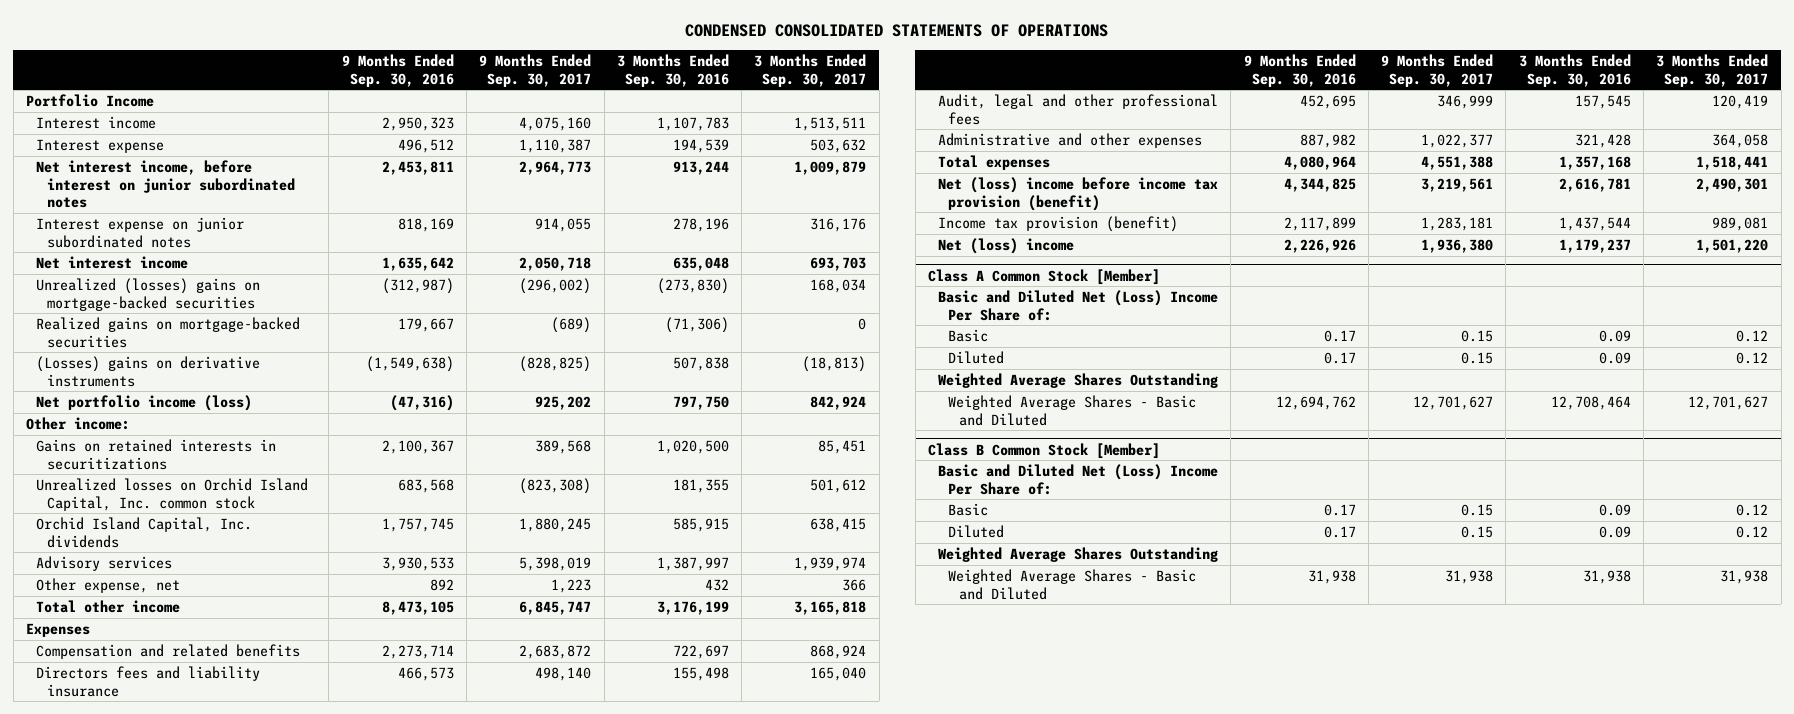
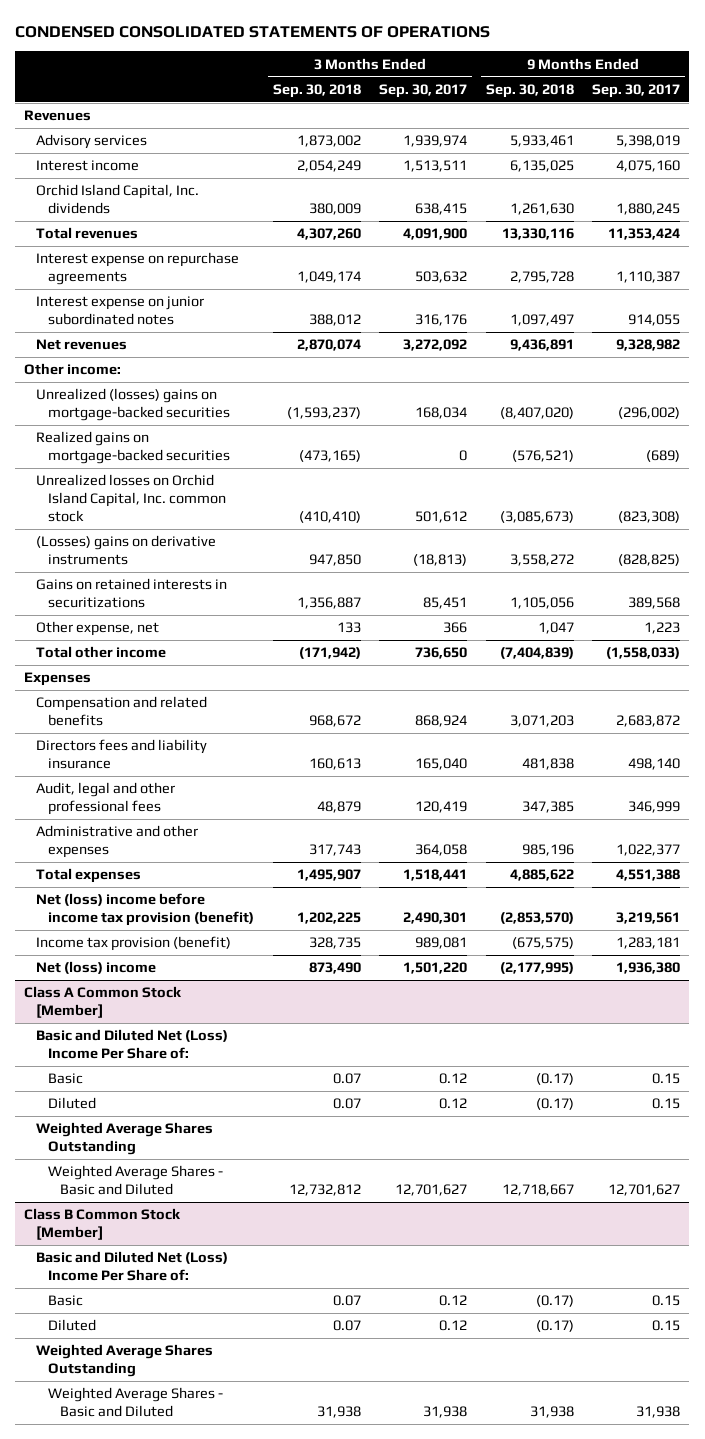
[341,53,454,87] 9 Months Ended Sep. 30, 2016 -> none
[616,53,729,87] 3 Months Ended Sep. 30, 2016 -> none
none -> [272,83,361,98] Sep. 30, 2018
none -> [485,83,574,98] Sep. 30, 2018
[25,93,154,107] Portfolio Income -> none
none -> [24,110,92,122] Revenues
[36,555,173,571] Advisory services -> [36,134,148,150] Advisory services
[36,159,295,209] Net interest income, before interest on junior subordinated notes -> none
[36,516,253,548] Orchid Island Capital, Inc. dividends -> [36,184,200,215] Orchid Island Capital, Inc. dividends
none -> [36,227,139,240] Total revenues
[36,138,165,153] Interest expense -> [36,252,240,286] Interest expense on repurchase agreements
[36,255,189,269] Net interest income -> none
none -> [36,339,128,351] Net revenues
[25,416,130,430] Other income: -> [24,363,122,376] Other income:
[36,477,309,511] Unrealized losses on Orchid Island Capital, Inc. common stock -> [36,474,227,523] Unrealized losses on Orchid Island Capital, Inc. common stock
[36,394,253,411] Net portfolio income (loss) -> none
[519,600,592,615] 6,845,747 -> [606,647,681,660] (1,558,033)
[794,600,867,615] 3,165,818 -> [415,647,468,660] 736,650

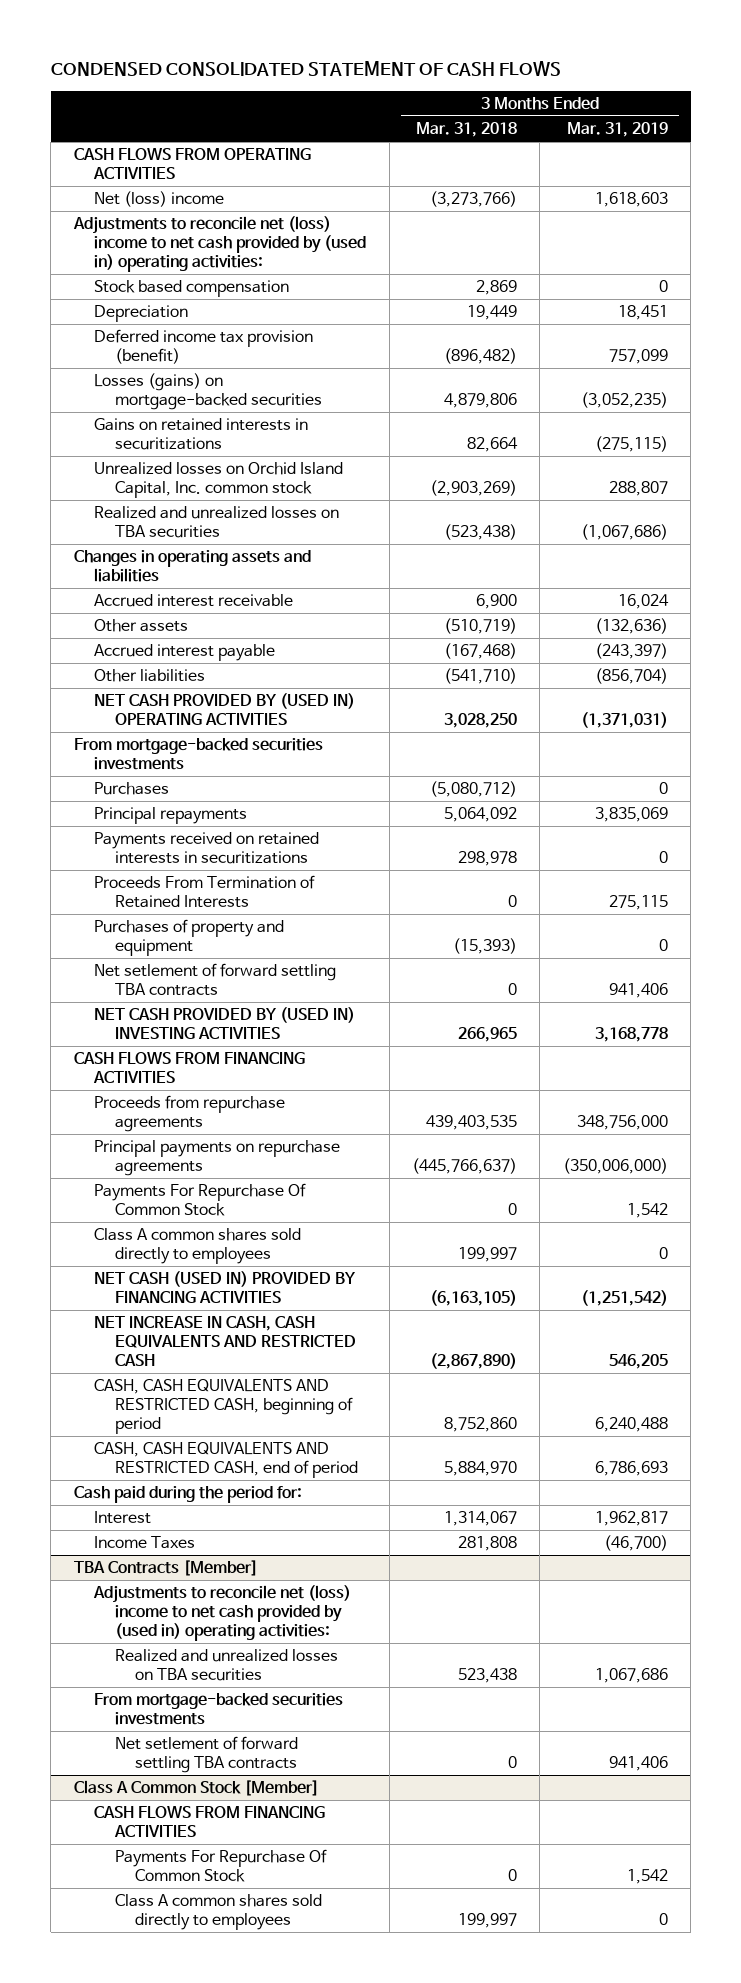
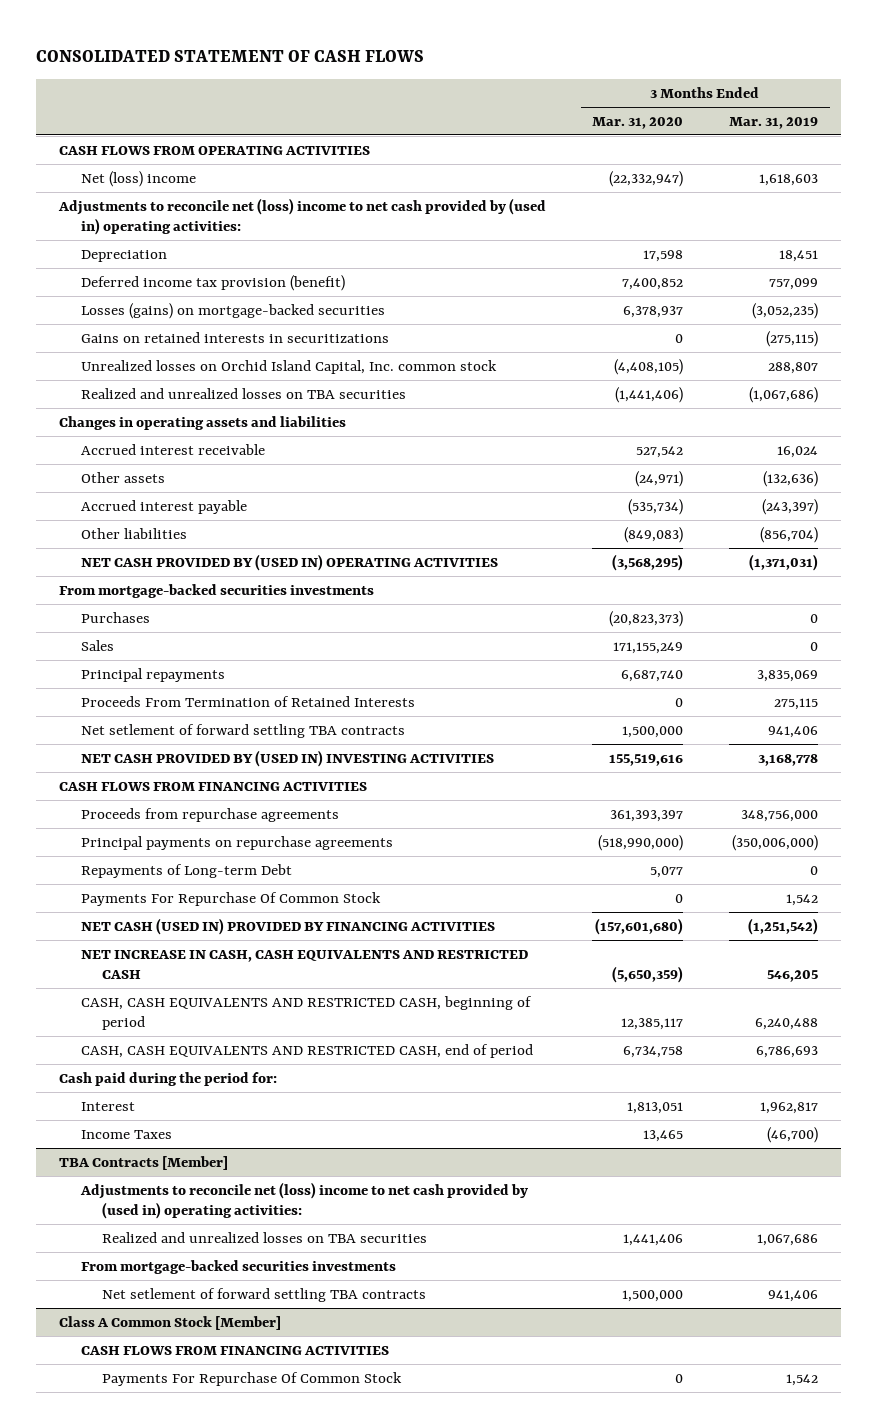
[50,60,561,76] CONDENSED CONSOLIDATED STATEMENT OF CASH FLOWS -> [35,50,424,63] CONSOLIDATED STATEMENT OF CASH FLOWS
[415,122,517,138] Mar. 31, 2018 -> none
none -> [592,116,684,129] Mar. 31, 2020
[94,280,290,298] Stock based compensation -> none
none -> [80,639,114,651] Sales
[94,832,320,865] Payments received on retained interests in securitizations -> none
[94,919,285,957] Purchases of property and equipment -> none
none -> [80,863,292,878] Repayments of Long-term Debt
[94,1228,302,1265] Class A common shares sold directly to employees -> none
[114,1894,322,1931] Class A common shares sold directly to employees -> none

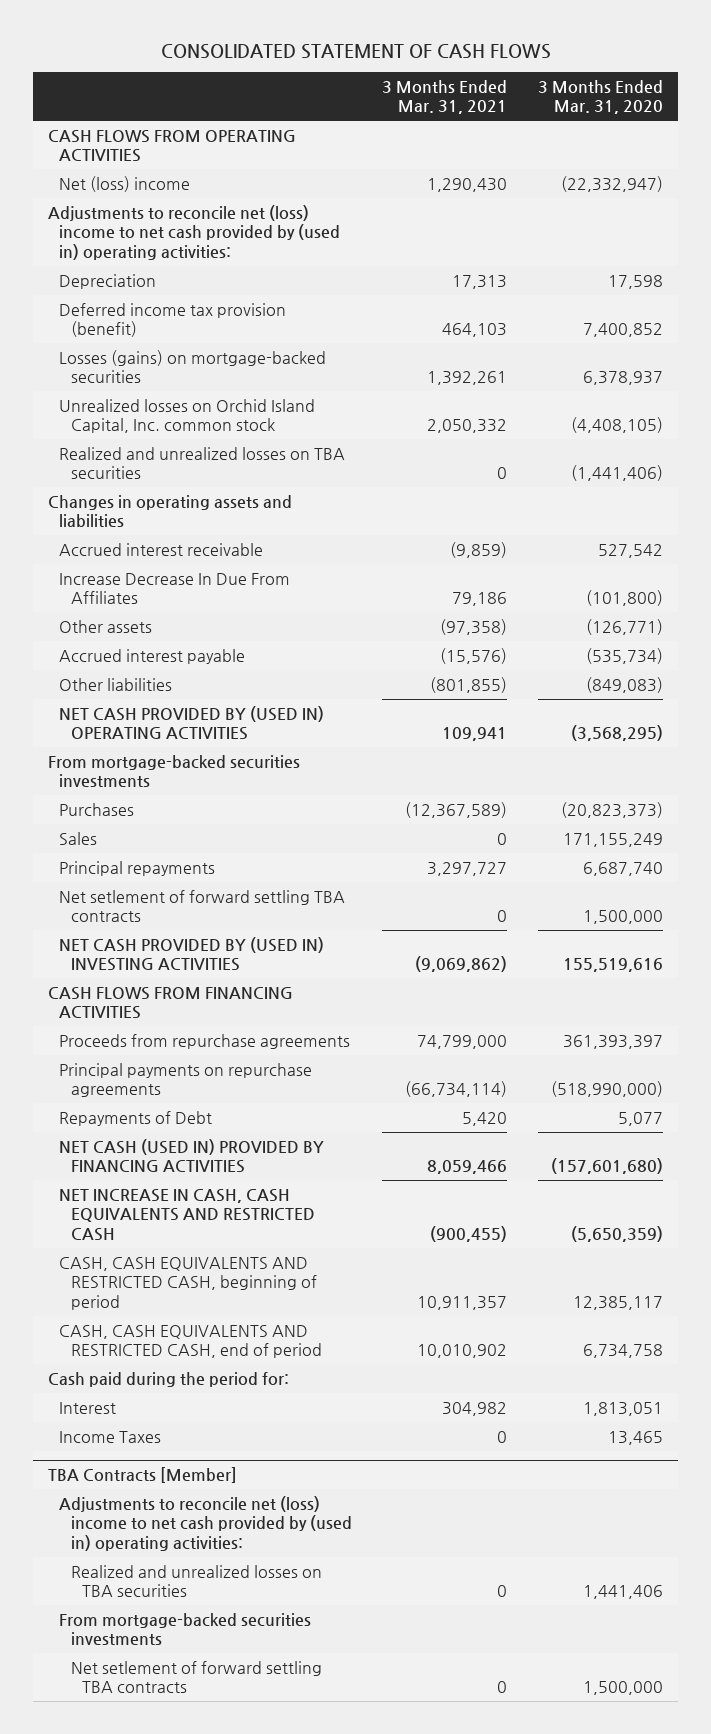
[729,116,819,129] Mar. 31, 2019 -> none
none -> [382,79,508,115] 3 Months Ended Mar. 31, 2021
[80,331,389,343] Gains on retained interests in securitizations -> none
none -> [59,572,291,605] Increase Decrease In Due From Affiliates
[635,470,684,487] (24,971) -> [585,618,663,635] (126,771)
[80,695,415,707] Proceeds From Termination of Retained Interests -> none
[80,891,381,906] Payments For Repurchase Of Common Stock -> none
[80,863,292,878] Repayments of Long-term Debt -> [59,1110,213,1126] Repayments of Debt
[58,1315,281,1330] Class A Common Stock [Member] -> none
[80,1345,389,1355] CASH FLOWS FROM FINANCING ACTIVITIES -> none
[102,1371,403,1386] Payments For Repurchase Of Common Stock -> none

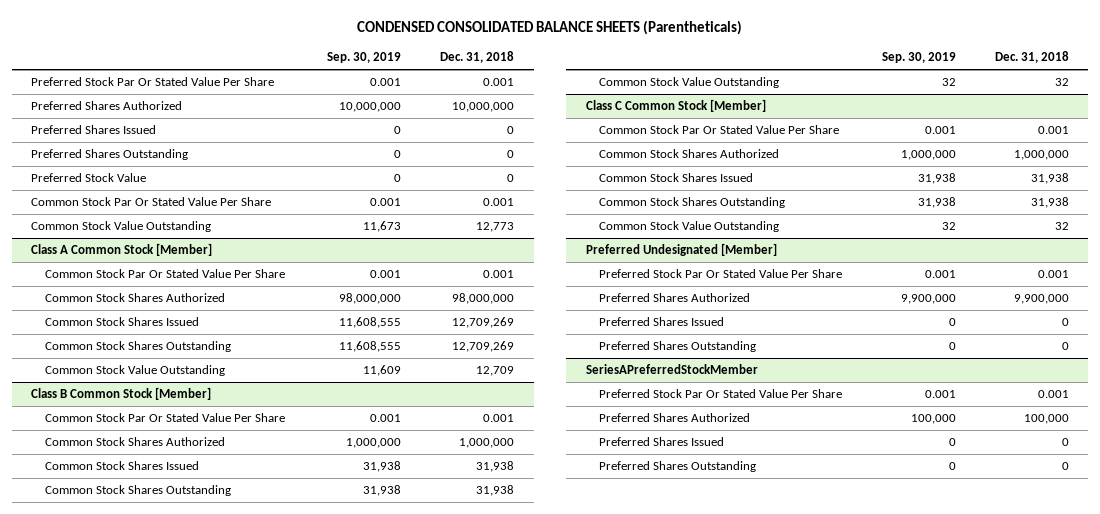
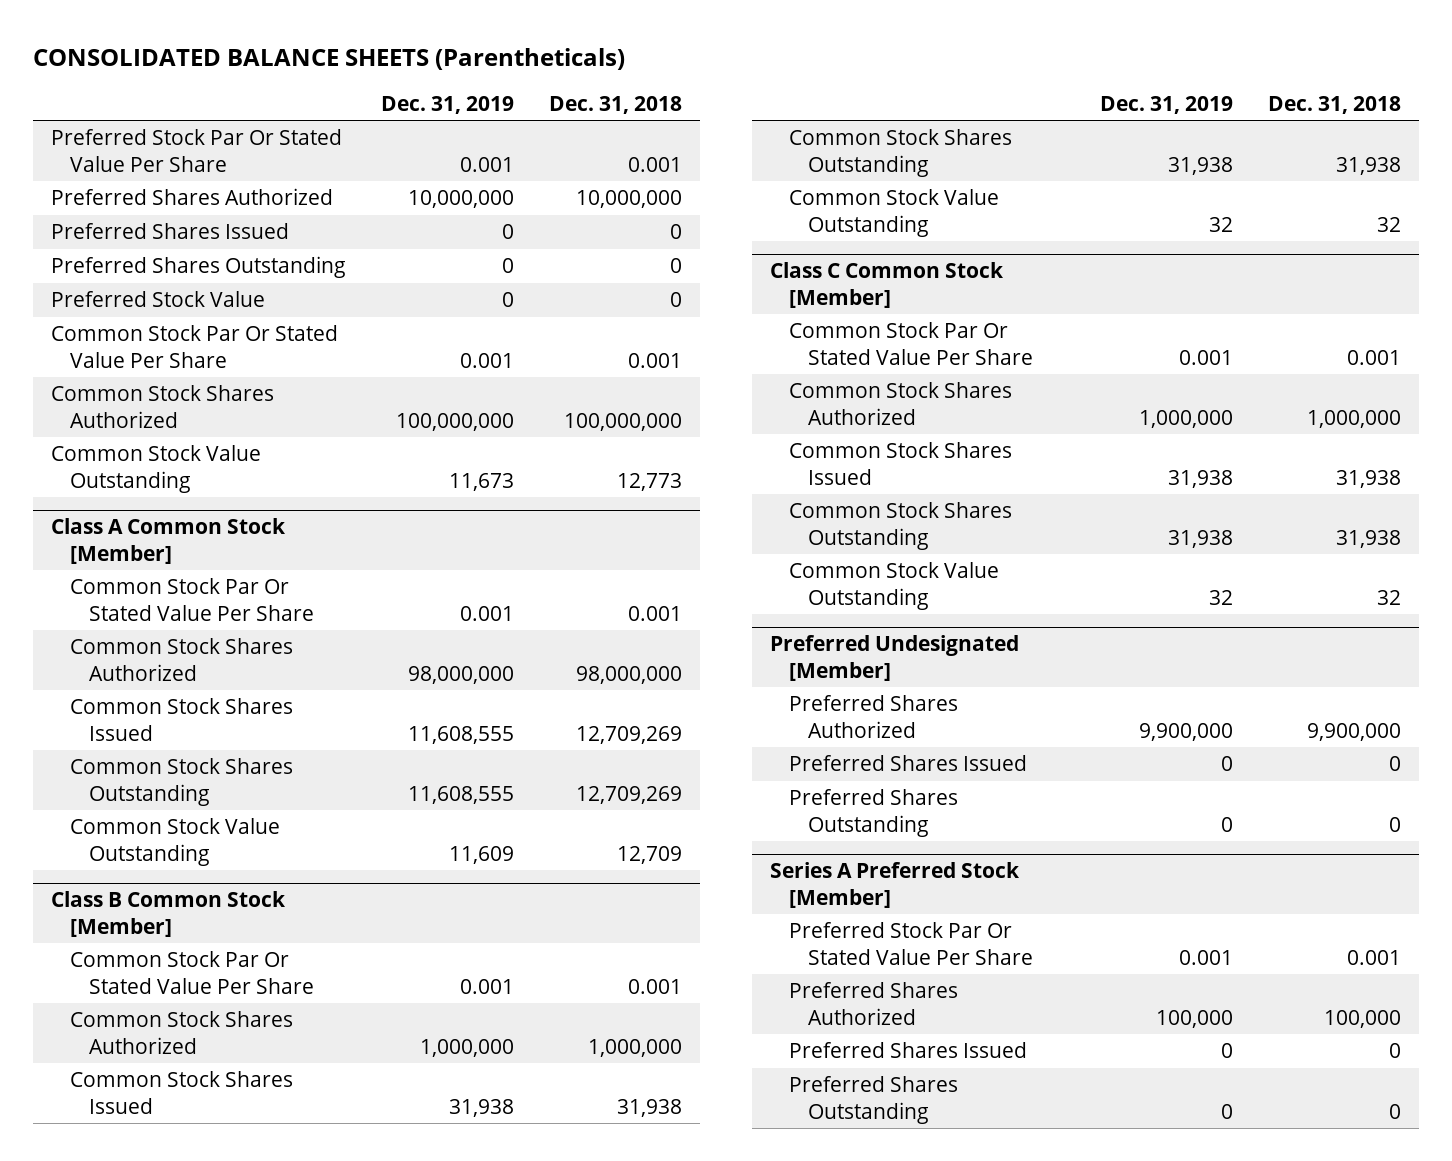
[357,20,743,36] CONDENSED CONSOLIDATED BALANCE SHEETS (Parentheticals) -> [32,47,625,70] CONSOLIDATED BALANCE SHEETS (Parentheticals)
[327,52,402,64] Sep. 30, 2019 -> none
none -> [380,95,514,114] Dec. 31, 2019
none -> [50,385,274,428] Common Stock Shares Authorized
[599,269,843,279] Preferred Stock Par Or Stated Value Per Share -> none
[585,364,758,375] SeriesAPreferredStockMember -> [769,862,1020,908] Series A Preferred Stock [Member]

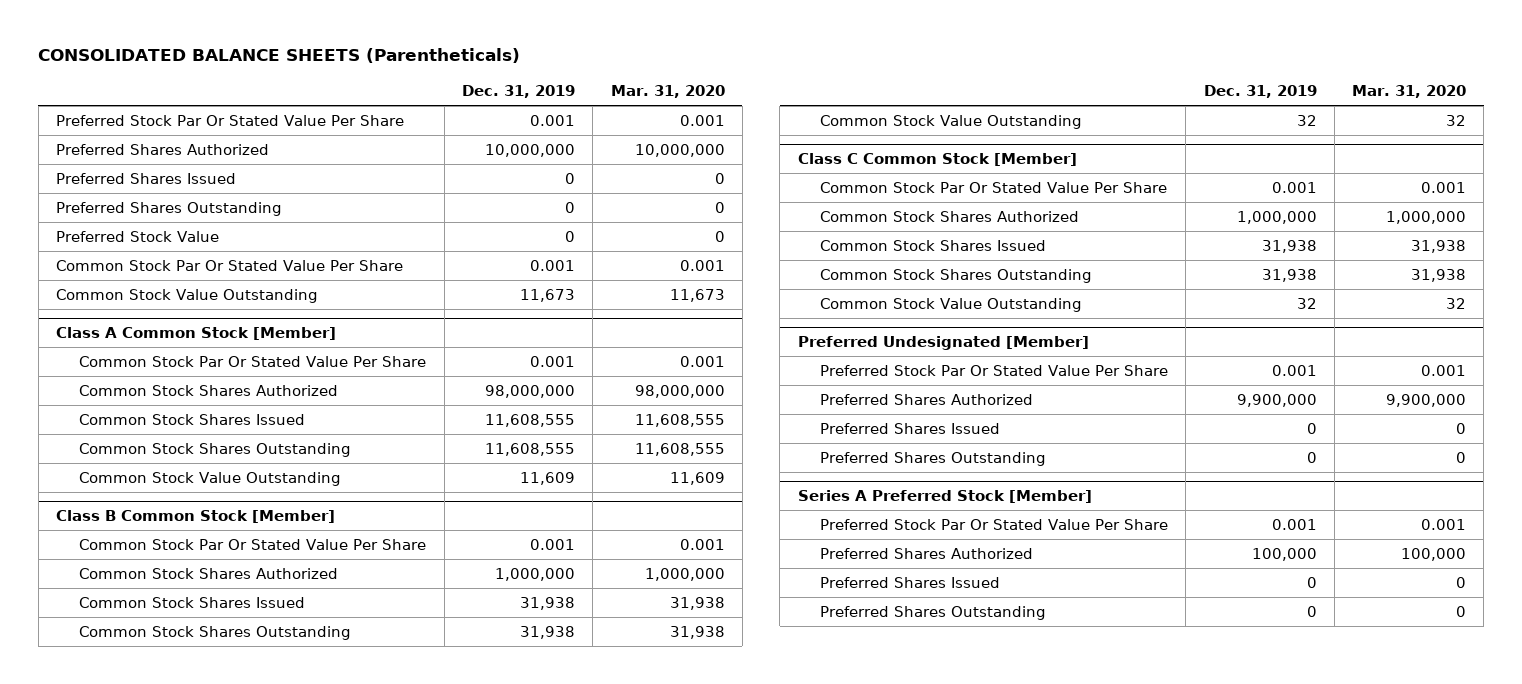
[549,95,683,114] Dec. 31, 2018 -> none
none -> [610,85,725,99] Mar. 31, 2020
[50,385,274,428] Common Stock Shares Authorized -> none
none -> [820,364,1169,376] Preferred Stock Par Or Stated Value Per Share

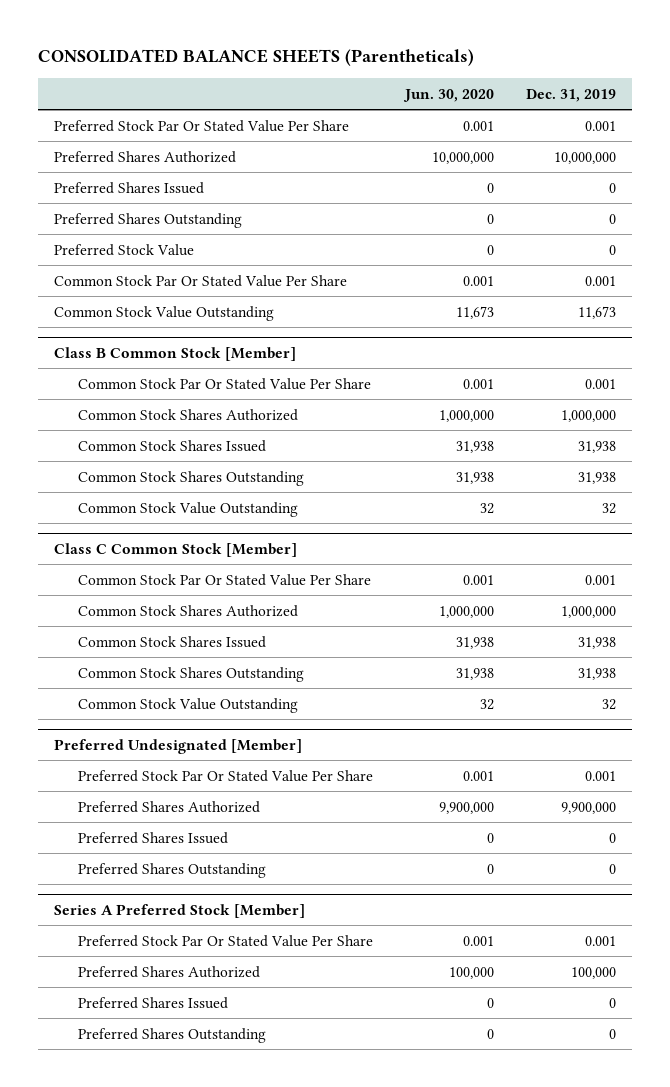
[610,85,725,99] Mar. 31, 2020 -> none
none -> [403,88,495,102] Jun. 30, 2020
[55,327,336,341] Class A Common Stock [Member] -> none
[78,355,426,367] Common Stock Par Or Stated Value Per Share -> none
[78,384,338,396] Common Stock Shares Authorized -> none
[78,413,305,425] Common Stock Shares Issued -> none
[78,442,351,457] Common Stock Shares Outstanding -> none
[78,471,341,486] Common Stock Value Outstanding -> none

